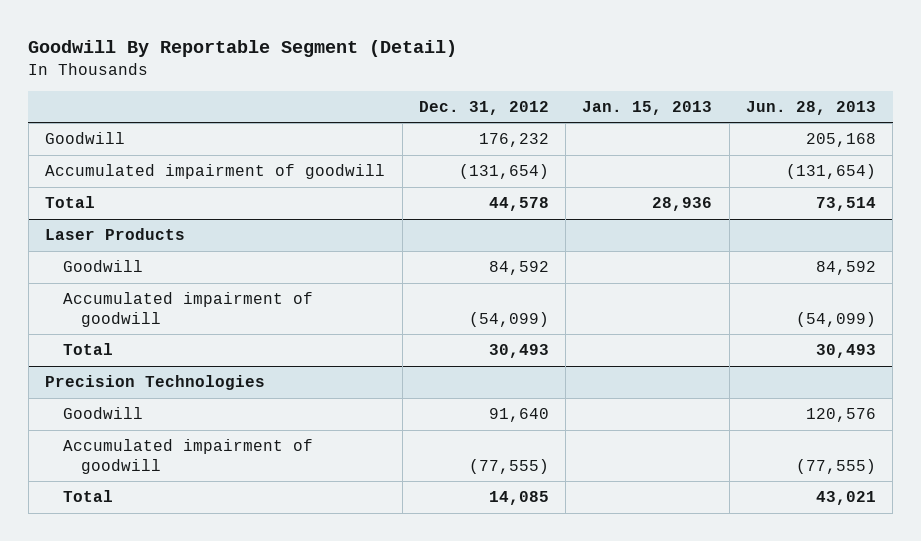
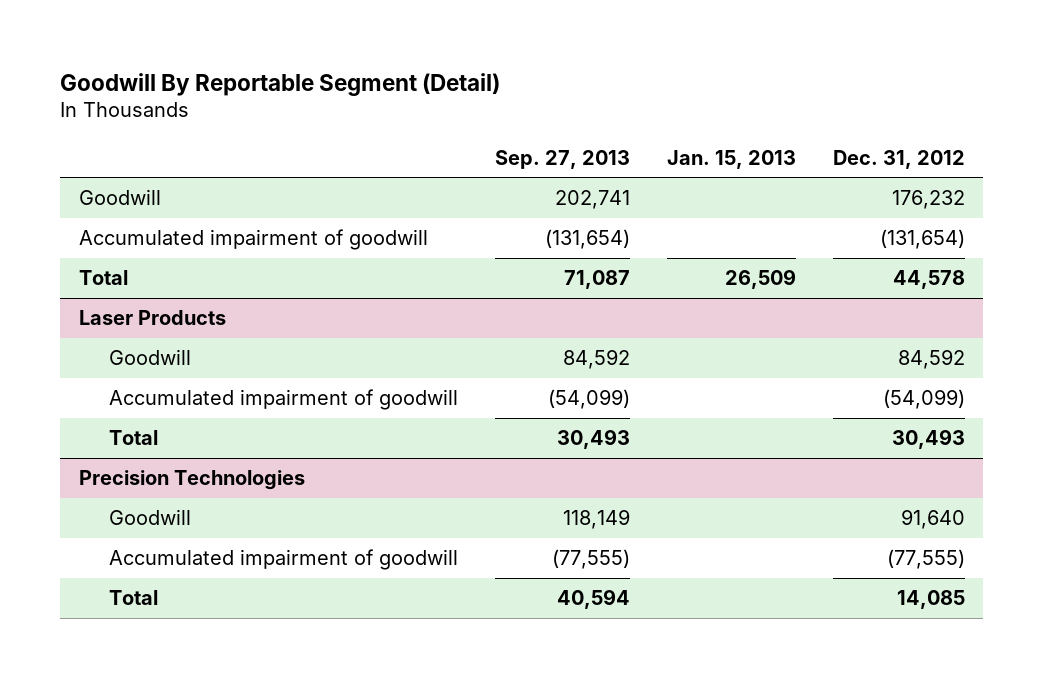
[745,100,876,115] Jun. 28, 2013 -> none
none -> [494,149,630,169] Sep. 27, 2013
[652,197,713,212] 28,936 -> [724,269,796,290] 26,509

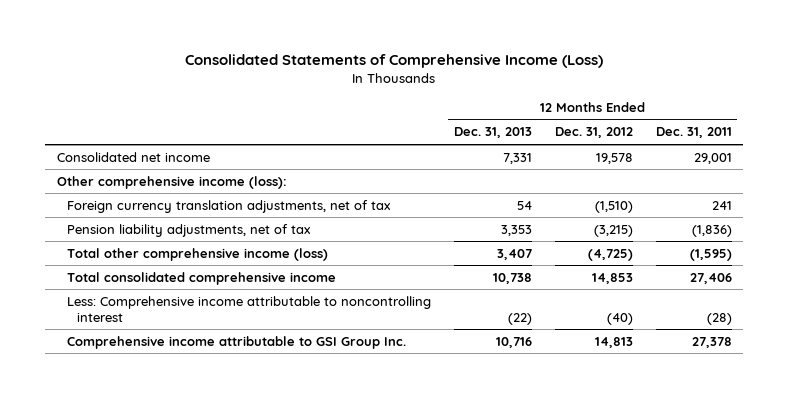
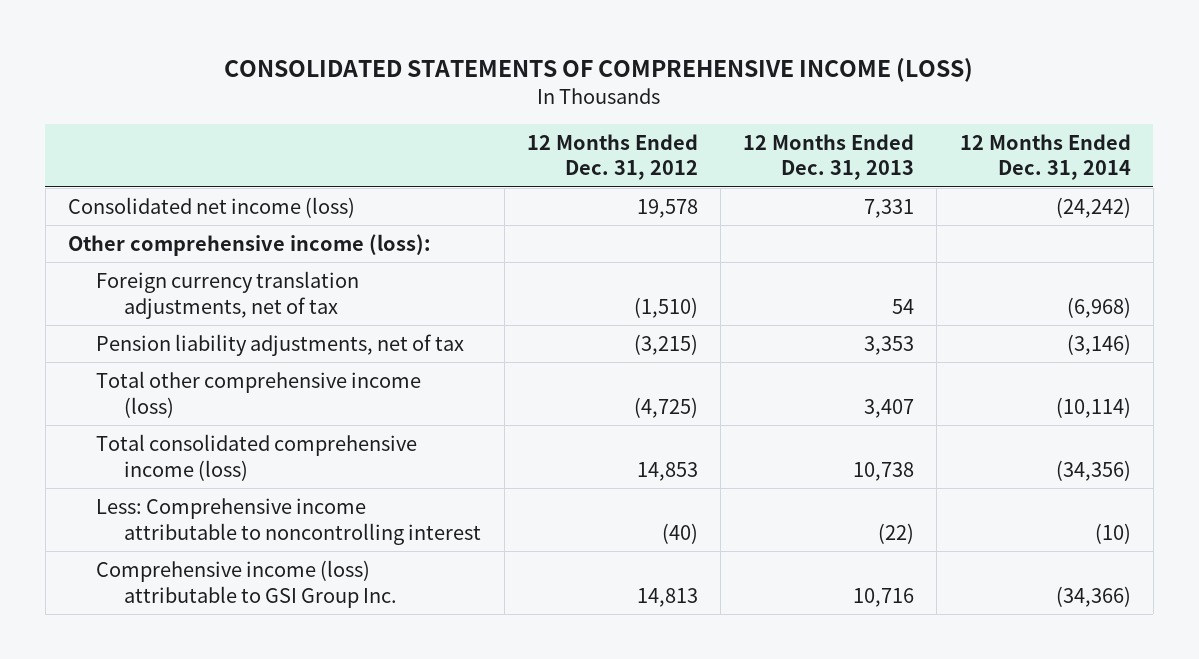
[185,54,604,69] Consolidated Statements of Comprehensive Income (Loss) -> [224,57,974,82] CONSOLIDATED STATEMENTS OF COMPREHENSIVE INCOME (LOSS)
[655,127,732,139] Dec. 31, 2011 -> none
none -> [959,133,1131,181] 12 Months Ended Dec. 31, 2014
[56,151,210,162] Consolidated net income -> [68,197,356,219] Consolidated net income (loss)
[66,271,336,285] Total consolidated comprehensive income -> [96,434,418,481] Total consolidated comprehensive income (loss)
[66,335,406,349] Comprehensive income attributable to GSI Group Inc. -> [96,560,398,608] Comprehensive income (loss) attributable to GSI Group Inc.

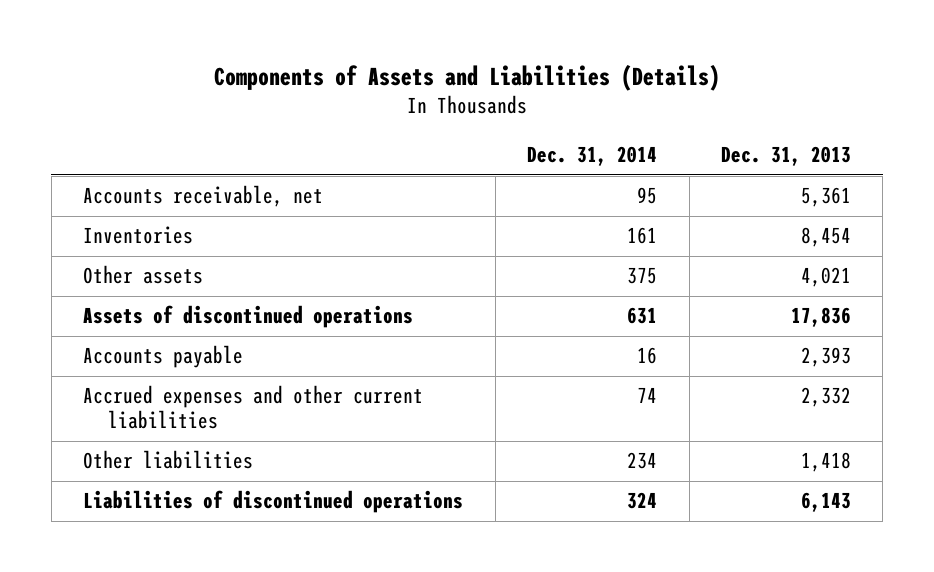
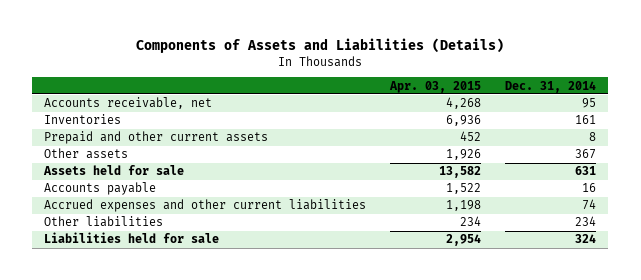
[721,146,852,167] Dec. 31, 2013 -> none
none -> [389,80,482,93] Apr. 03, 2015
none -> [44,131,269,145] Prepaid and other current assets
[627,267,658,285] 375 -> [575,149,597,160] 367
[83,305,414,329] Assets of discontinued operations -> [43,165,185,176] Assets held for sale
[83,490,464,514] Liabilities of discontinued operations -> [44,232,220,244] Liabilities held for sale

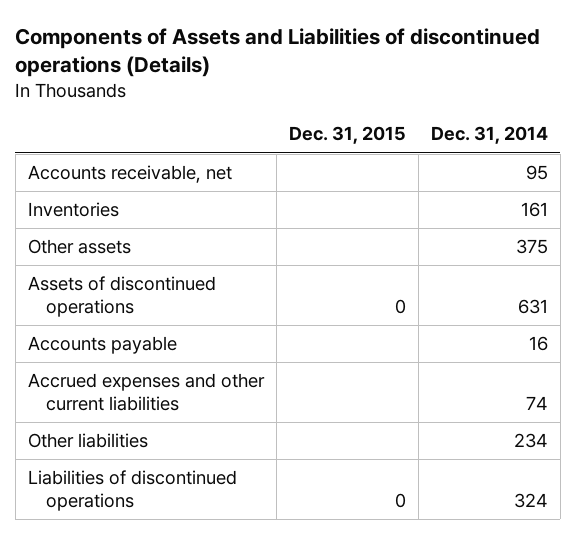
[136,38,505,54] Components of Assets and Liabilities (Details) -> [15,27,541,78] Components of Assets and Liabilities of discontinued operations (Details)
[389,80,482,93] Apr. 03, 2015 -> none
none -> [288,126,406,145] Dec. 31, 2015
[44,131,269,145] Prepaid and other current assets -> none
[575,149,597,160] 367 -> [515,239,548,255] 375
[43,165,185,176] Assets held for sale -> [27,276,216,318] Assets of discontinued operations
[44,232,220,244] Liabilities held for sale -> [27,470,237,512] Liabilities of discontinued operations

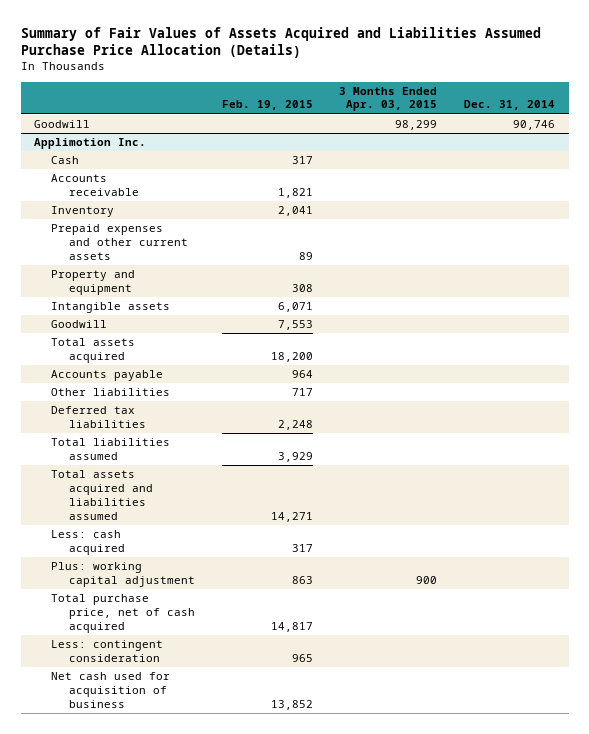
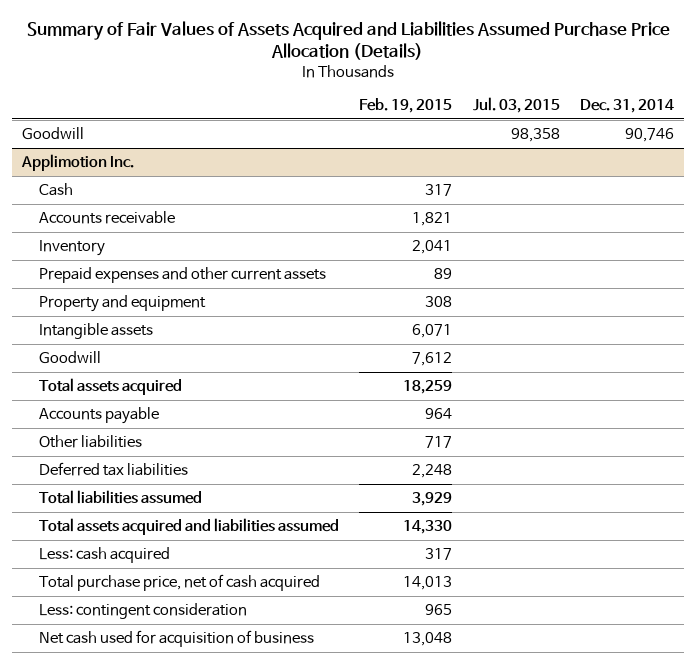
[339,86,438,112] 3 Months Ended Apr. 03, 2015 -> none
none -> [472,97,560,114] Jul. 03, 2015
[277,320,313,331] 7,553 -> [412,352,453,367] 7,612
[270,351,313,362] 18,200 -> [403,380,453,395] 18,259
[270,511,313,522] 14,271 -> [403,520,453,535] 14,330
[51,562,195,587] Plus: working capital adjustment -> none
[270,621,313,632] 14,817 -> [403,576,453,591] 14,013
[270,699,313,710] 13,852 -> [403,632,453,647] 13,048

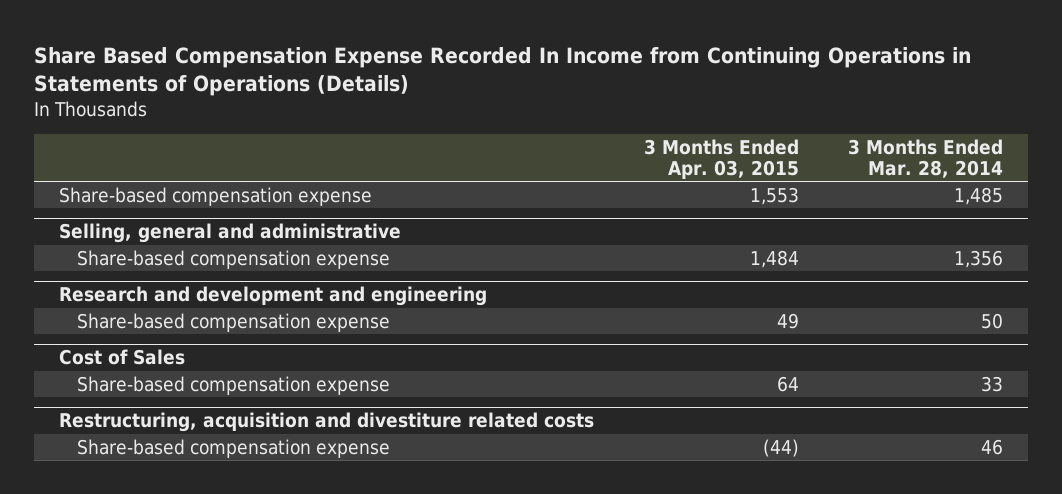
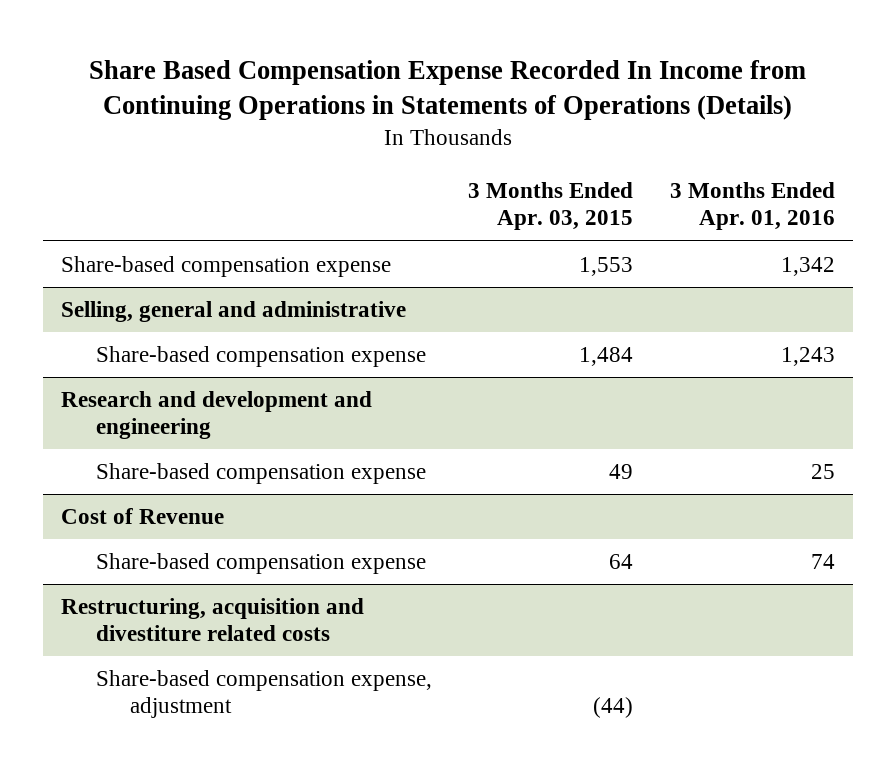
[848,139,1004,179] 3 Months Ended Mar. 28, 2014 -> none
none -> [670,182,836,231] 3 Months Ended Apr. 01, 2016
[59,349,186,366] Cost of Sales -> [61,508,225,525] Cost of Revenue
[77,438,391,458] Share-based compensation expense -> [95,670,432,719] Share-based compensation expense, adjustment

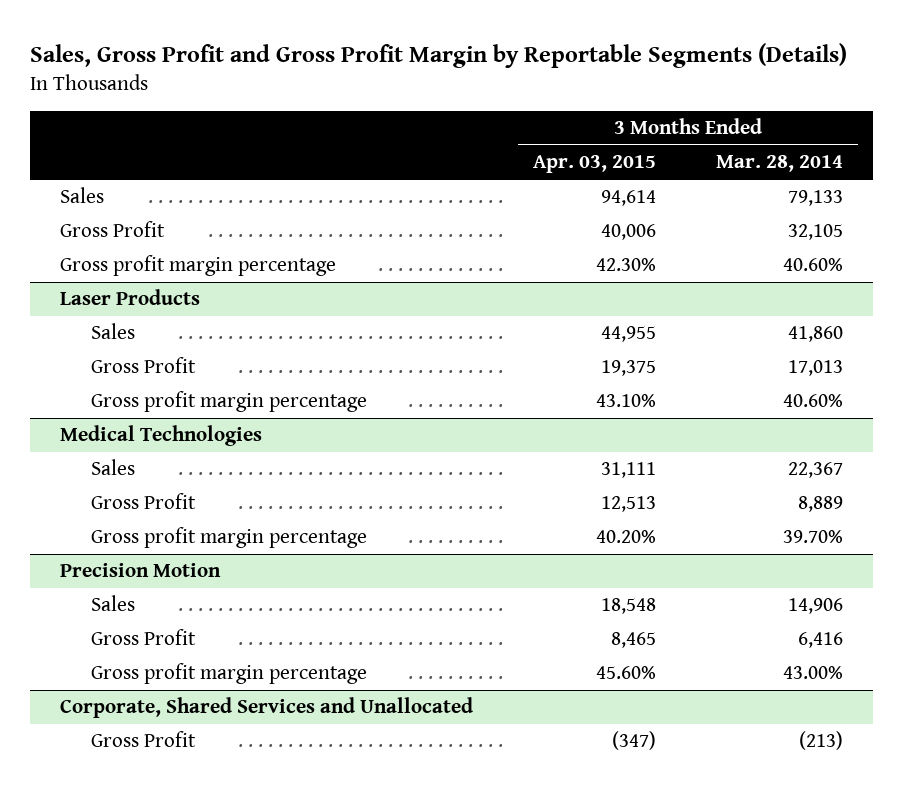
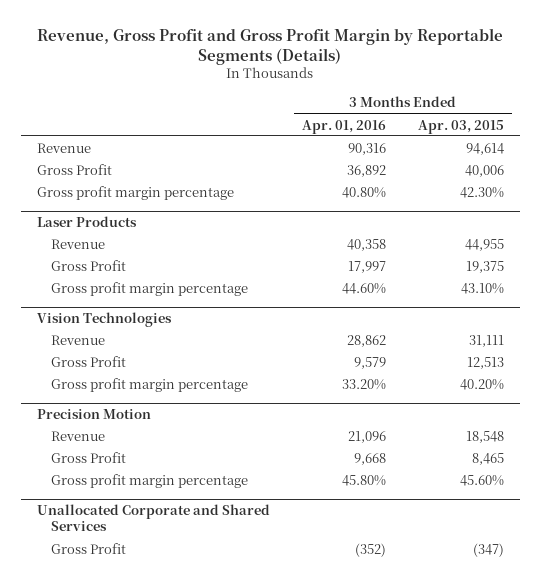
[30,43,848,69] Sales, Gross Profit and Gross Profit Margin by Reportable Segments (Details) -> [37,27,504,65] Revenue, Gross Profit and Gross Profit Margin by Reportable Segments (Details)
[715,155,843,173] Mar. 28, 2014 -> none
none -> [301,119,386,134] Apr. 01, 2016
[60,187,105,204] Sales -> [36,142,91,153] Revenue
[91,323,136,340] Sales -> [50,238,105,249] Revenue
[60,425,263,447] Medical Technologies -> none
none -> [36,312,172,328] Vision Technologies
[91,459,136,476] Sales -> [50,334,105,345] Revenue
[91,595,136,612] Sales -> [50,430,105,441] Revenue
[60,697,474,719] Corporate, Shared Services and Unallocated -> [36,504,270,532] Unallocated Corporate and Shared Services

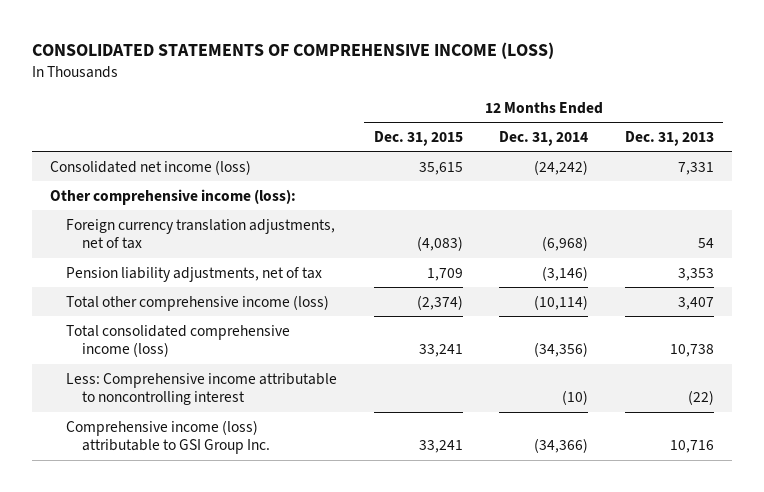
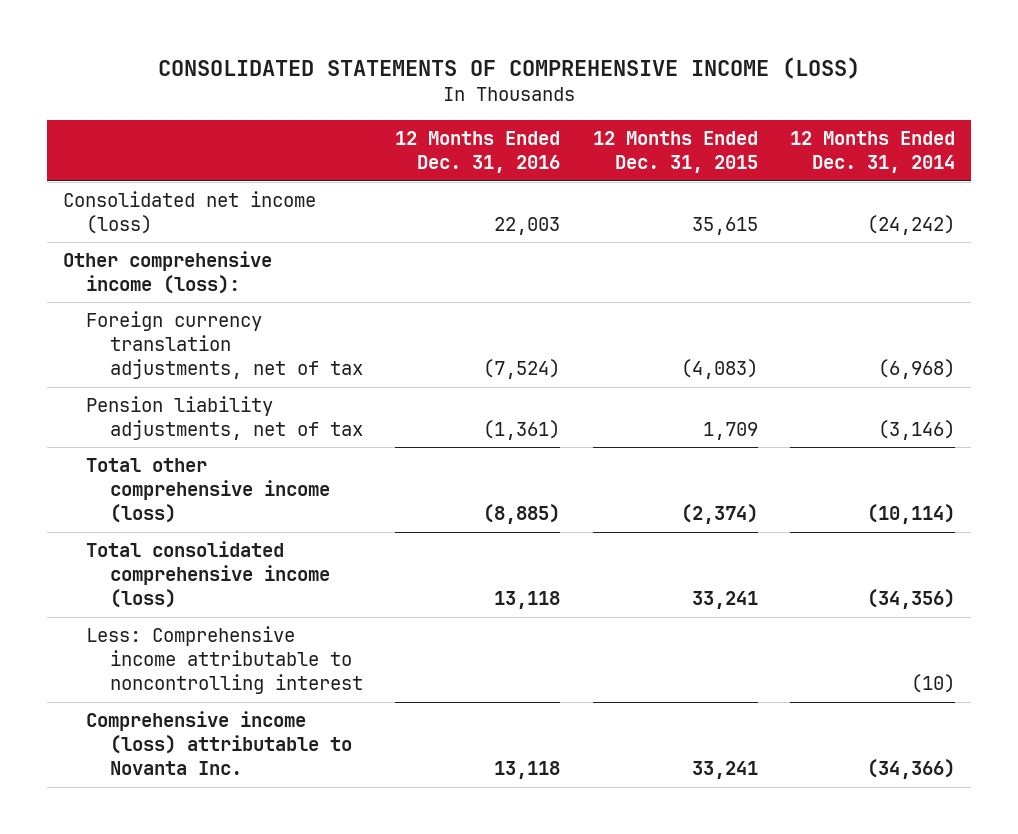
[624,130,714,146] Dec. 31, 2013 -> none
none -> [395,131,561,174] 12 Months Ended Dec. 31, 2016
[66,419,270,455] Comprehensive income (loss) attributable to GSI Group Inc. -> [86,710,352,776] Comprehensive income (loss) attributable to Novanta Inc.

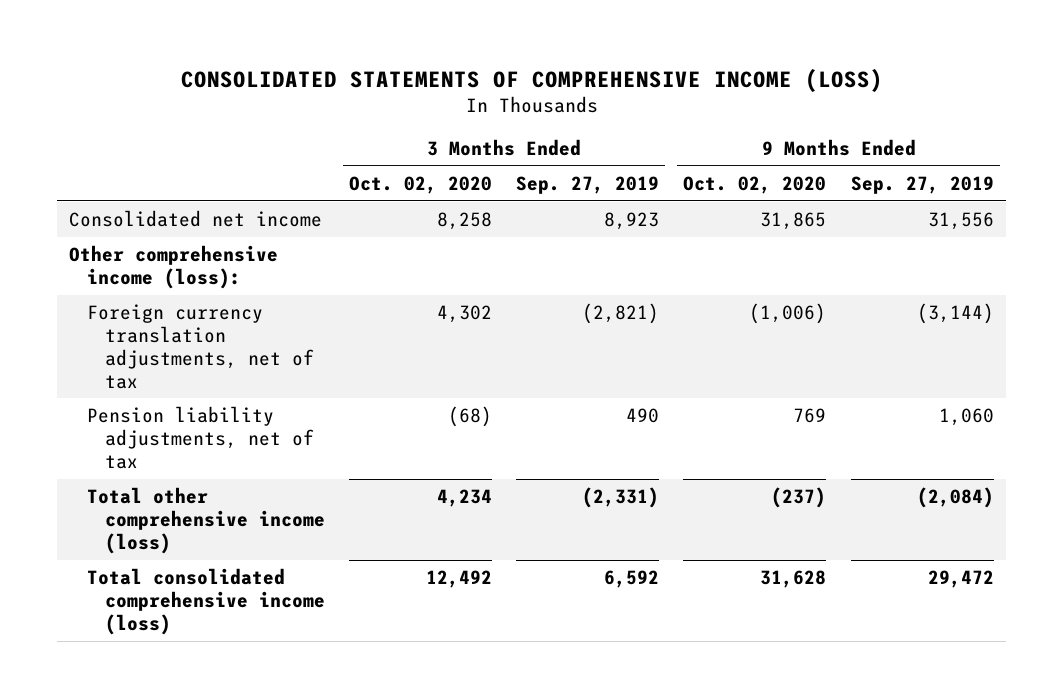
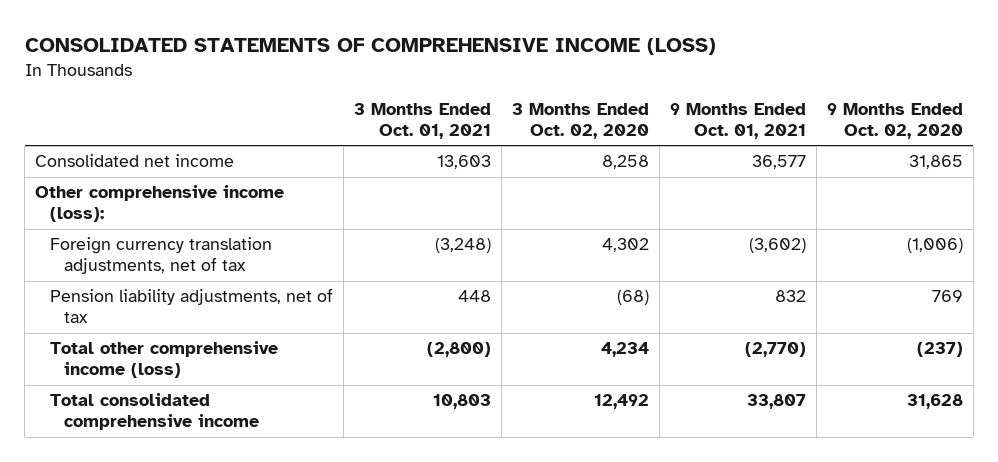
[516,175,660,194] Sep. 27, 2019 -> none
[850,175,994,194] Sep. 27, 2019 -> none
none -> [353,103,491,139] 3 Months Ended Oct. 01, 2021
none -> [669,103,806,139] 9 Months Ended Oct. 01, 2021
[86,567,325,635] Total consolidated comprehensive income (loss) -> [49,393,260,431] Total consolidated comprehensive income

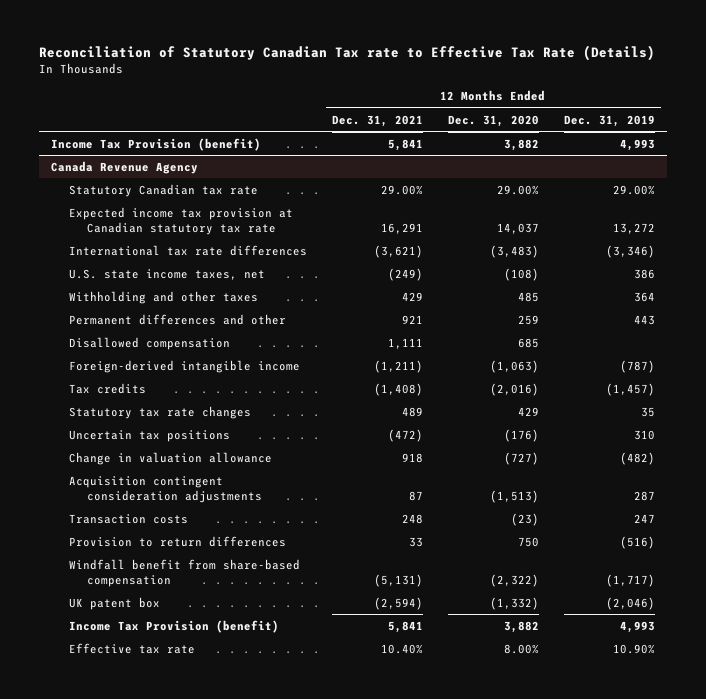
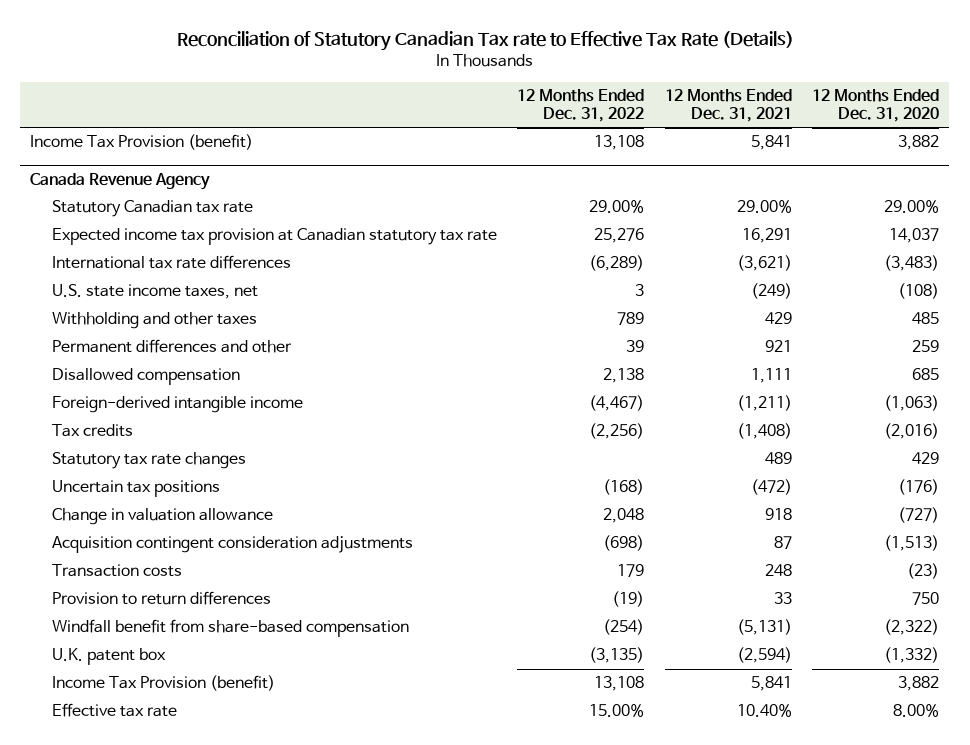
[563,114,655,127] Dec. 31, 2019 -> none
none -> [517,88,645,123] 12 Months Ended Dec. 31, 2022
[69,596,161,610] UK patent box -> [52,648,167,666] U.K. patent box

